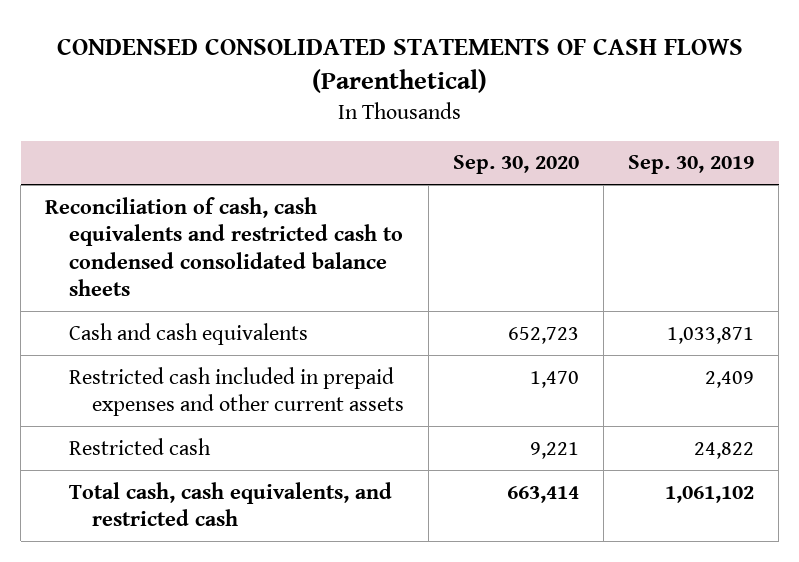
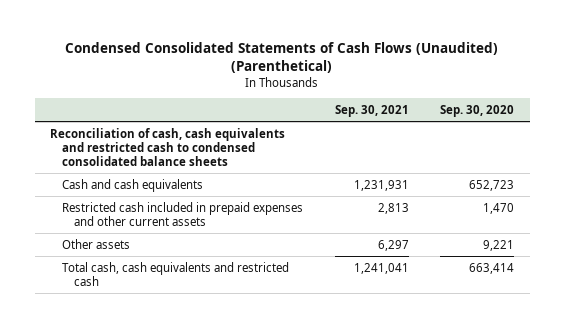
[56,37,743,93] CONDENSED CONSOLIDATED STATEMENTS OF CASH FLOWS (Parenthetical) -> [65,41,499,73] Condensed Consolidated Statements of Cash Flows (Unaudited) (Parenthetical)
[628,155,755,175] Sep. 30, 2019 -> none
none -> [334,104,409,117] Sep. 30, 2021
[68,437,211,455] Restricted cash -> [62,238,131,249] Other assets
[68,481,392,527] Total cash, cash equivalents, and restricted cash -> [62,261,290,286] Total cash, cash equivalents and restricted cash

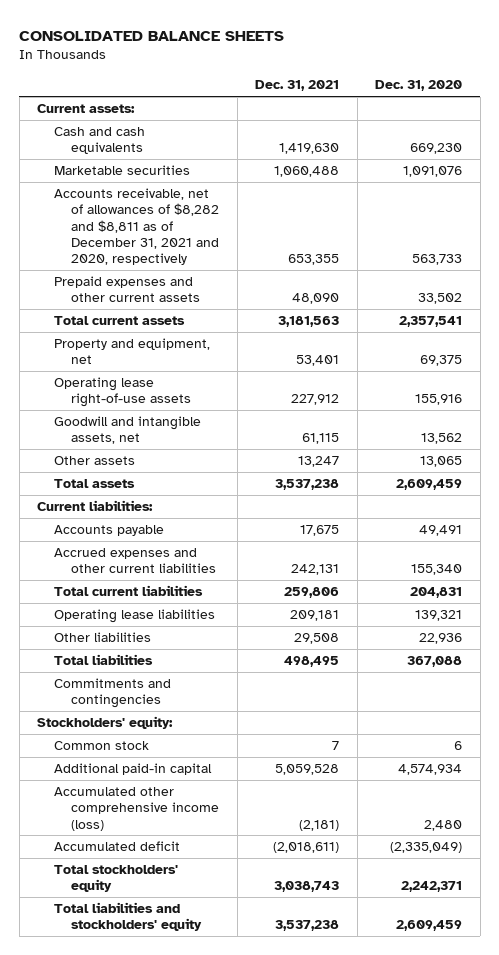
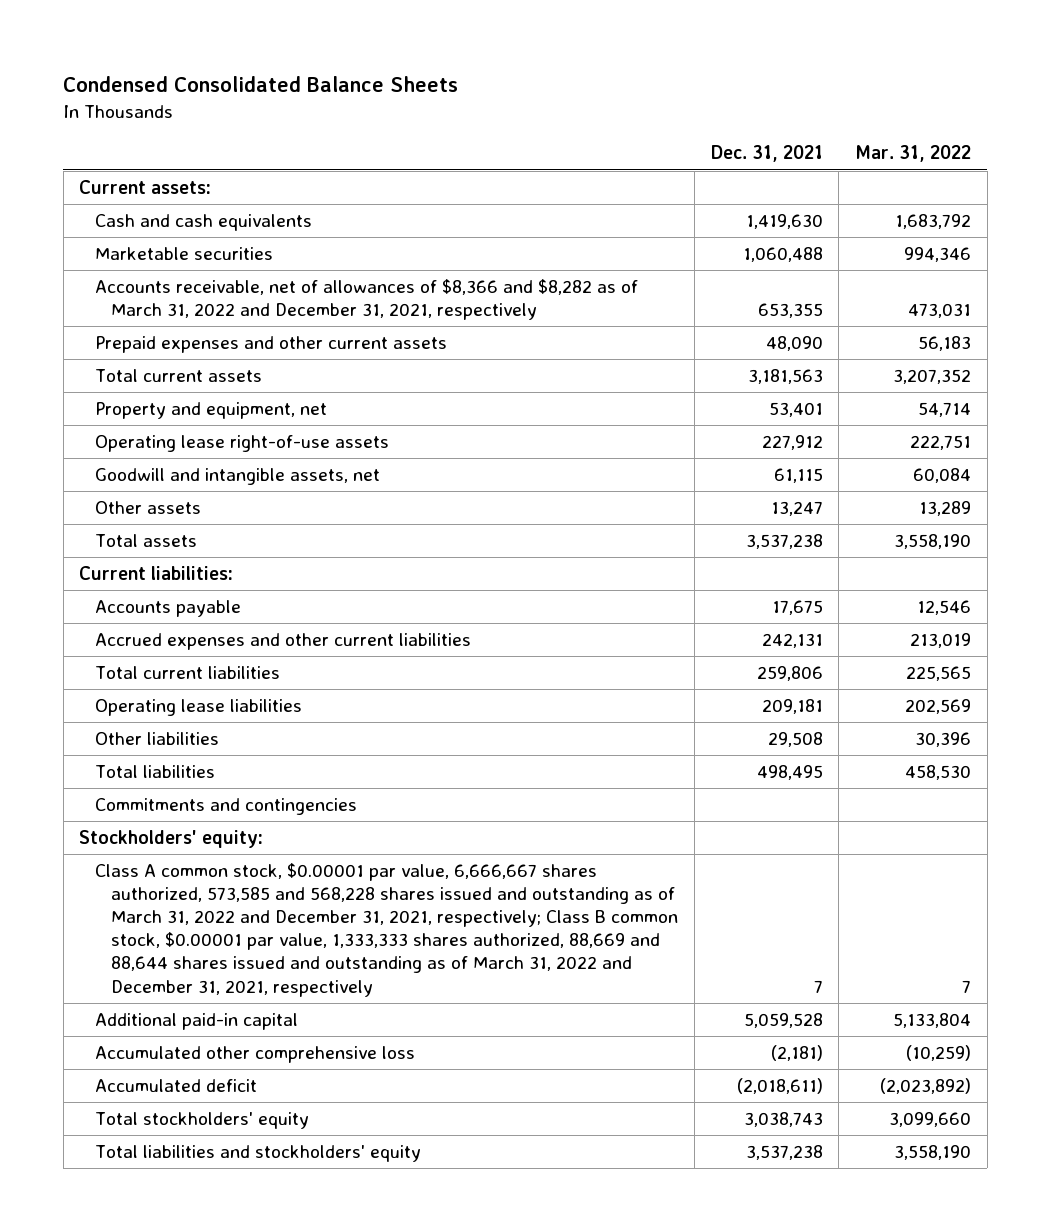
[19,30,285,41] CONSOLIDATED BALANCE SHEETS -> [63,76,459,93] Condensed Consolidated Balance Sheets
[375,80,463,92] Dec. 31, 2020 -> none
none -> [854,145,971,163] Mar. 31, 2022
[54,188,220,265] Accounts receivable, net of allowances of $8,282 and $8,811 as of December 31, 2021 and 2020, respectively -> [95,279,639,321] Accounts receivable, net of allowances of $8,366 and $8,282 as of March 31, 2022 and December 31, 2021, respectively
[54,741,150,751] Common stock -> [95,863,679,997] Class A common stock, $0.00001 par value, 6,666,667 shares authorized, 573,585 and 568,228 shares issued and outstanding as of March 31, 2022 and December 31, 2021, respectively; Class B common stock, $0.00001 par value, 1,333,333 shares authorized, 88,669 and 88,644 shares issued and outstanding as of March 31, 2022 and December 31, 2021, respectively
[54,787,220,831] Accumulated other comprehensive income (loss) -> [95,1046,416,1064] Accumulated other comprehensive loss

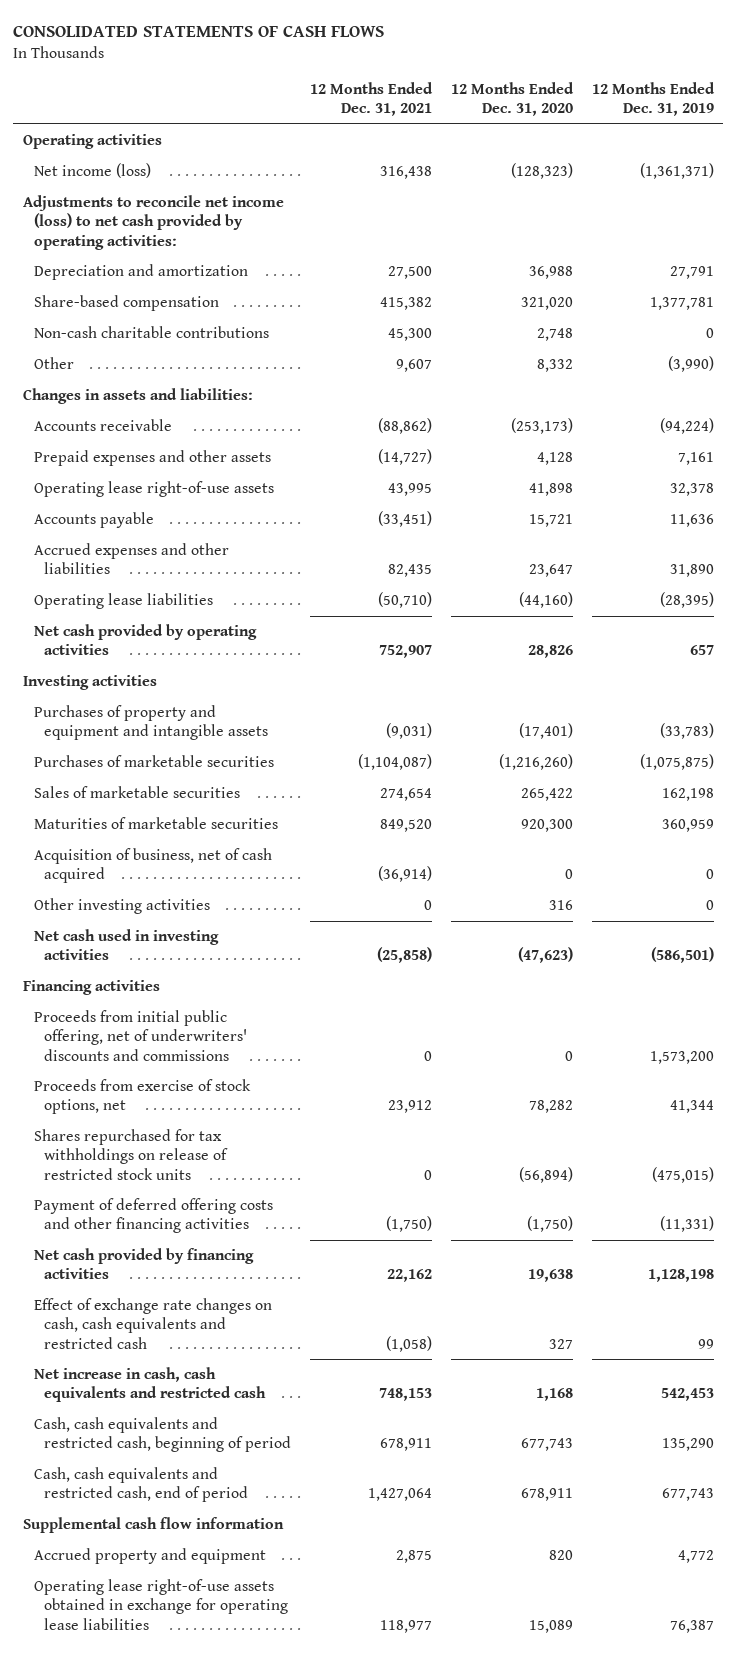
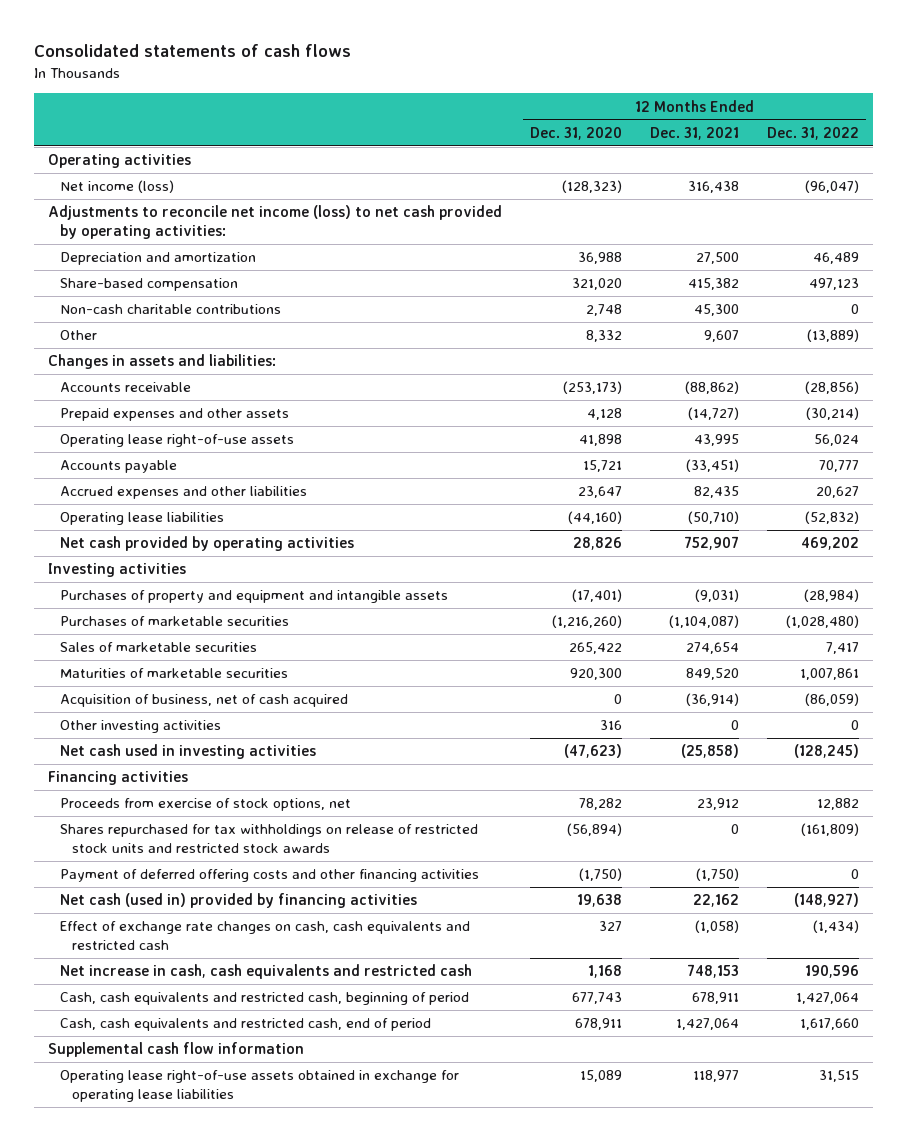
[13,26,385,38] CONSOLIDATED STATEMENTS OF CASH FLOWS -> [33,44,351,58] Consolidated statements of cash flows
[591,81,715,117] 12 Months Ended Dec. 31, 2019 -> none
none -> [767,126,860,140] Dec. 31, 2022
[33,1010,248,1061] Proceeds from initial public offering, net of underwriters' discounts and commissions -> none
[33,1129,229,1180] Shares repurchased for tax withholdings on release of restricted stock units -> [60,824,479,853] Shares repurchased for tax withholdings on release of restricted stock units and restricted stock awards
[33,1248,254,1280] Net cash provided by financing activities -> [60,893,418,909] Net cash (used in) provided by financing activities
[33,1548,266,1565] Accrued property and equipment -> none

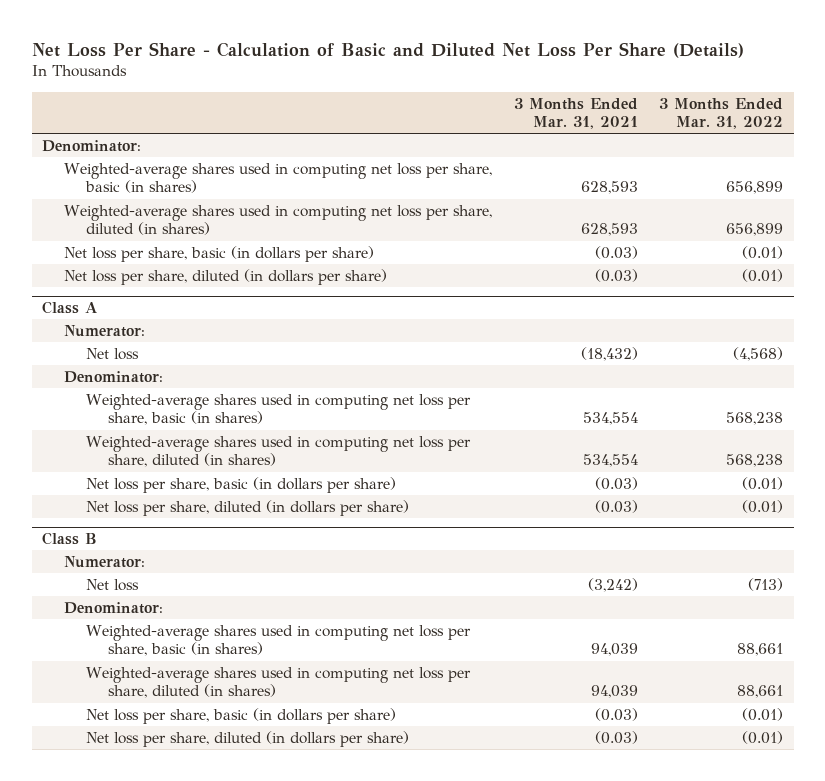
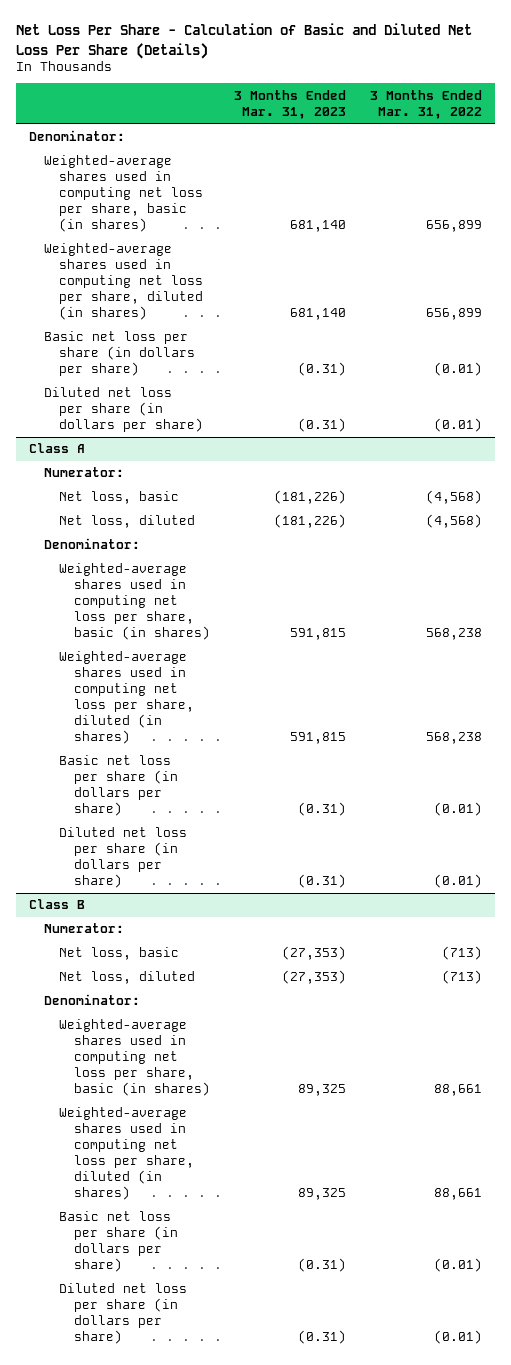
[513,97,638,130] 3 Months Ended Mar. 31, 2021 -> none
none -> [234,89,347,119] 3 Months Ended Mar. 31, 2023
[64,245,375,262] Net loss per share, basic (in dollars per share) -> [43,331,195,377] Basic net loss per share (in dollars per share)
[64,268,388,285] Net loss per share, diluted (in dollars per share) -> [43,387,203,433] Diluted net loss per share (in dollars per share)
[86,347,140,360] Net loss -> [58,491,179,505] Net loss, basic
none -> [58,515,195,529] Net loss, diluted
[86,476,397,493] Net loss per share, basic (in dollars per share) -> [58,755,178,817] Basic net loss per share (in dollars per share)
[86,499,410,516] Net loss per share, diluted (in dollars per share) -> [58,827,187,889] Diluted net loss per share (in dollars per share)
[86,578,140,591] Net loss -> [58,947,179,961] Net loss, basic
none -> [58,971,195,985] Net loss, diluted
[86,707,397,724] Net loss per share, basic (in dollars per share) -> [58,1211,178,1273] Basic net loss per share (in dollars per share)
[86,730,410,747] Net loss per share, diluted (in dollars per share) -> [58,1283,187,1345] Diluted net loss per share (in dollars per share)

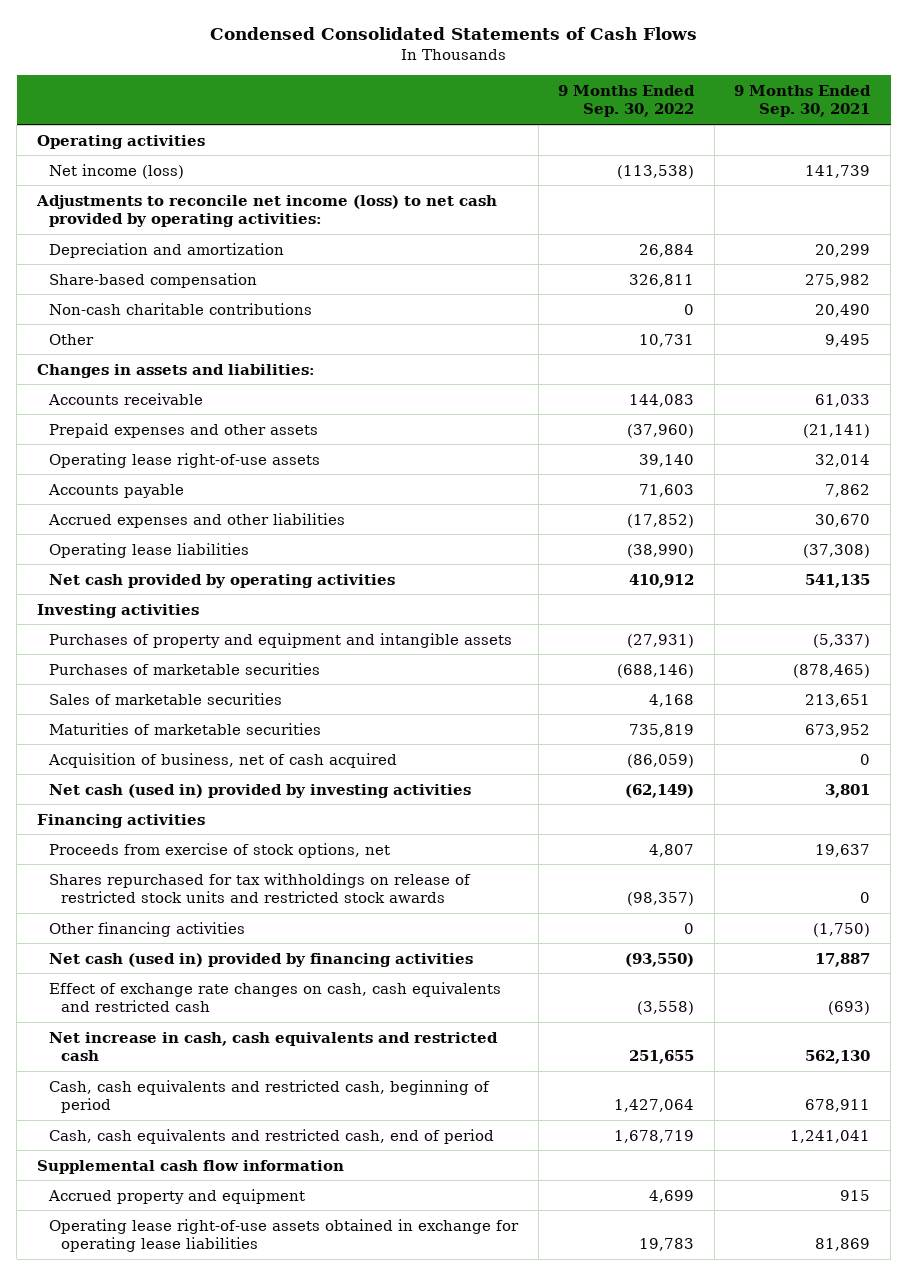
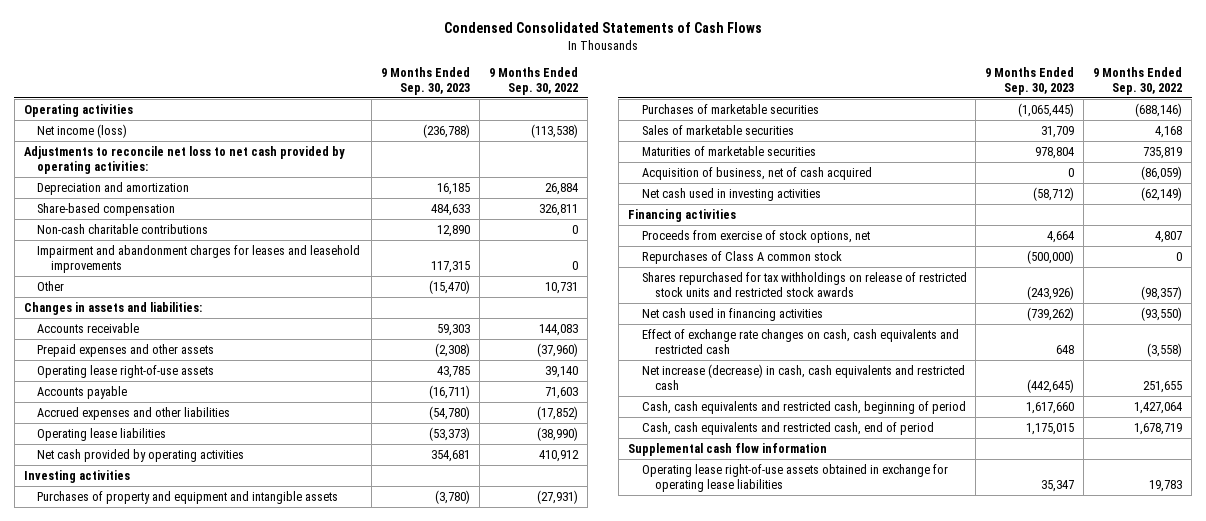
[734,84,872,118] 9 Months Ended Sep. 30, 2021 -> none
none -> [381,66,471,95] 9 Months Ended Sep. 30, 2023
[36,194,498,228] Adjustments to reconcile net income (loss) to net cash provided by operating activities: -> [23,145,345,174] Adjustments to reconcile net loss to net cash provided by operating activities:
none -> [37,244,361,273] Impairment and abandonment charges for leases and leasehold improvements
[48,783,471,798] Net cash (used in) provided by investing activities -> [641,187,821,201] Net cash used in investing activities
none -> [641,250,842,264] Repurchases of Class A common stock
[48,921,245,937] Other financing activities -> none
[48,952,473,967] Net cash (used in) provided by financing activities -> [641,307,823,321] Net cash used in financing activities
[48,1031,498,1062] Net increase in cash, cash equivalents and restricted cash -> [641,363,965,390] Net increase (decrease) in cash, cash equivalents and restricted cash
[47,1188,305,1204] Accrued property and equipment -> none

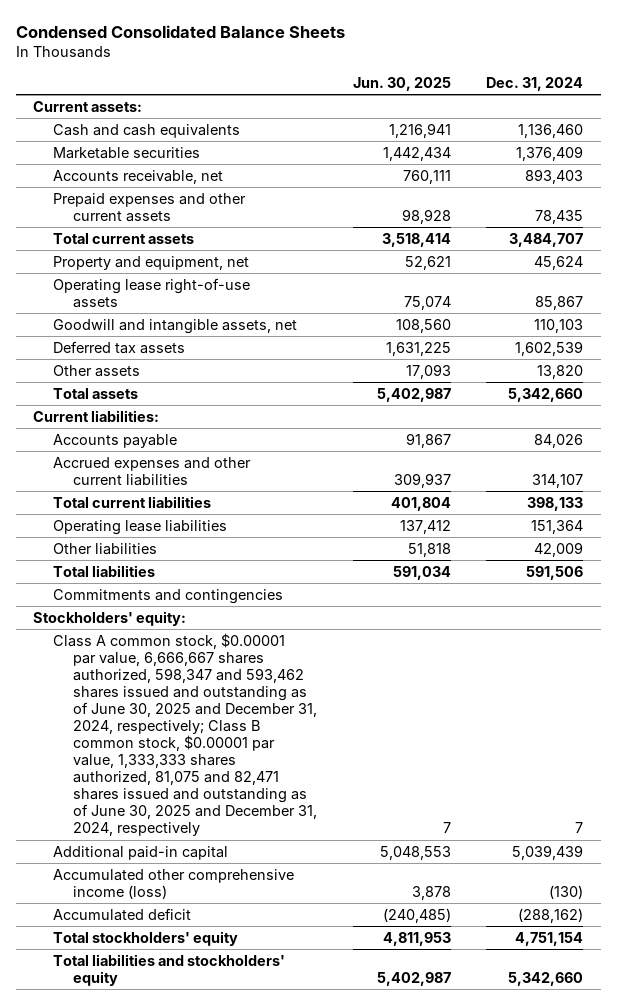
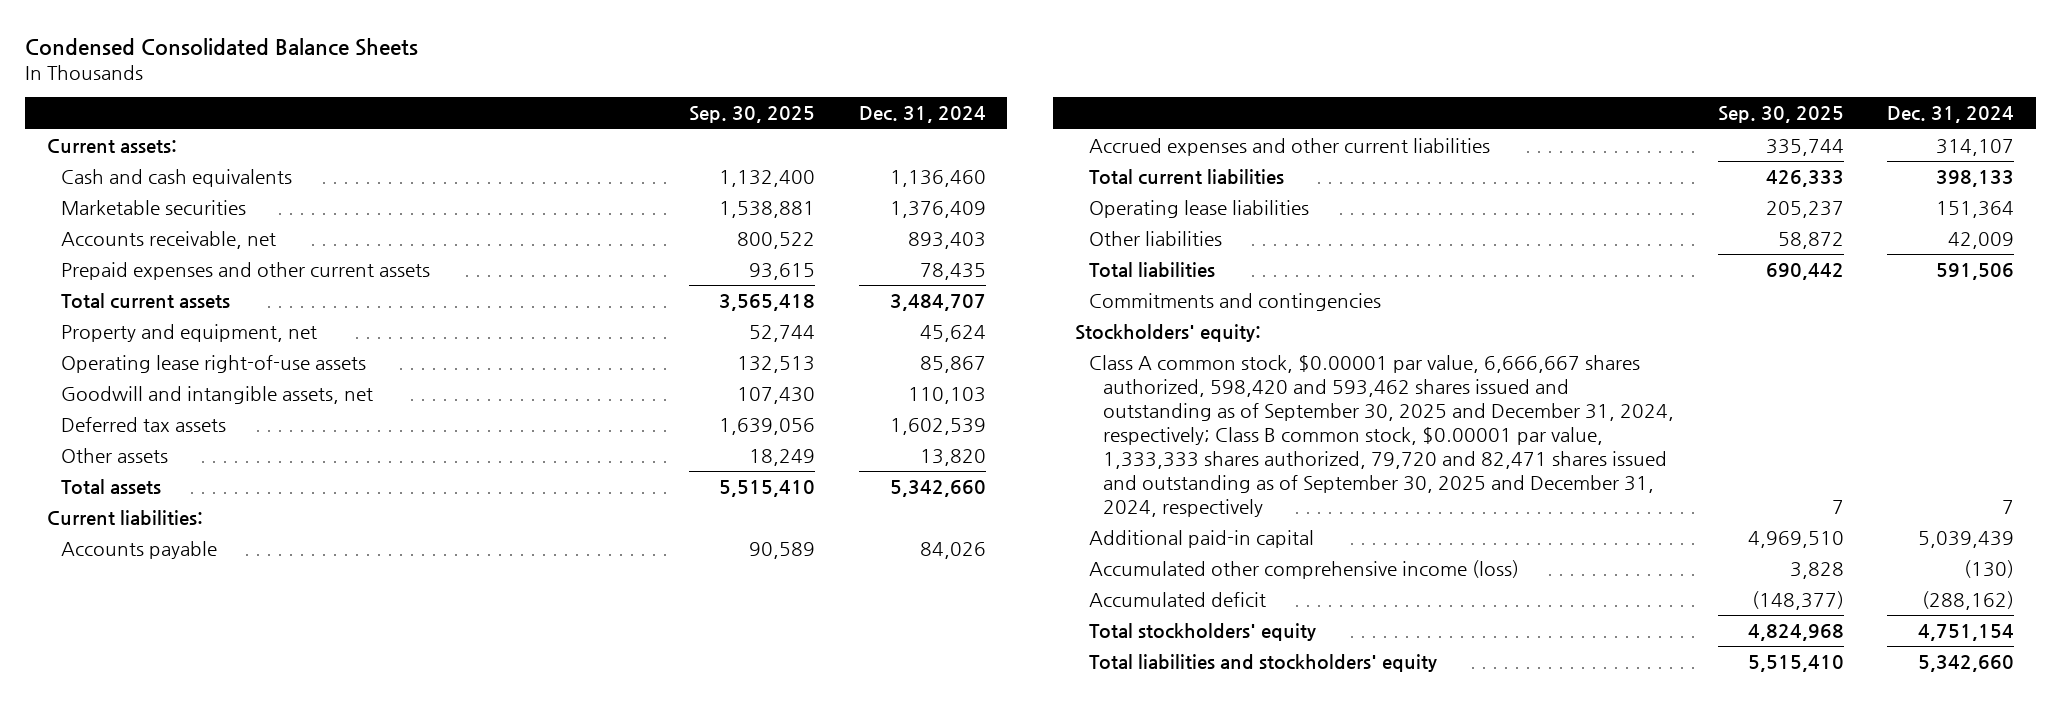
[352,76,451,91] Jun. 30, 2025 -> none
none -> [689,106,816,124] Sep. 30, 2025
[53,632,318,837] Class A common stock, $0.00001 par value, 6,666,667 shares authorized, 598,347 and 593,462 shares issued and outstanding as of June 30, 2025 and December 31, 2024, respectively; Class B common stock, $0.00001 par value, 1,333,333 shares authorized, 81,075 and 82,471 shares issued and outstanding as of June 30, 2025 and December 31, 2024, respectively -> [1089,355,1675,517] Class A common stock, $0.00001 par value, 6,666,667 shares authorized, 598,420 and 593,462 shares issued and outstanding as of September 30, 2025 and December 31, 2024, respectively; Class B common stock, $0.00001 par value, 1,333,333 shares authorized, 79,720 and 82,471 shares issued and outstanding as of September 30, 2025 and December 31, 2024, respectively

